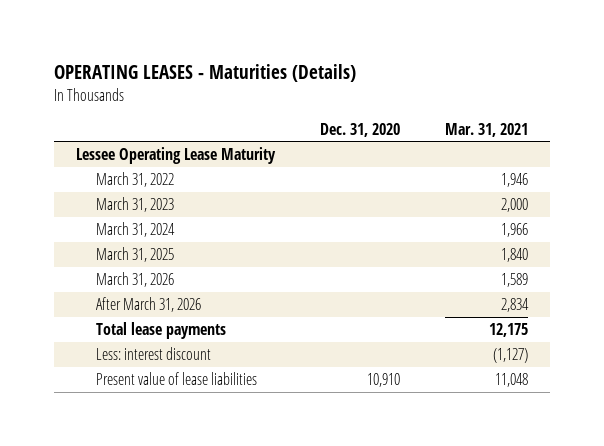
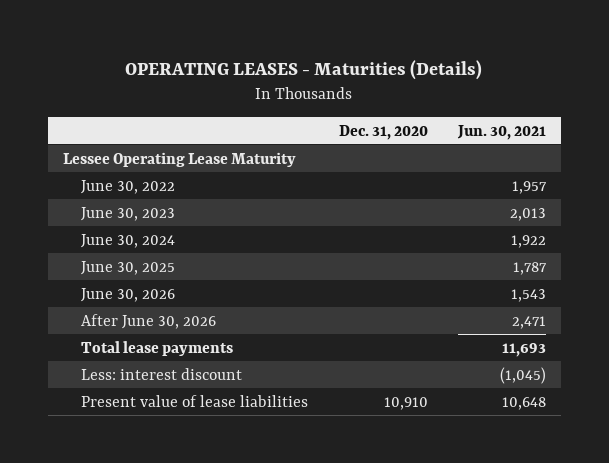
[444,122,528,137] Mar. 31, 2021 -> none
none -> [457,124,547,140] Jun. 30, 2021
[95,172,174,188] March 31, 2022 -> [81,179,176,194] June 30, 2022
[95,197,174,213] March 31, 2023 -> [81,206,176,221] June 30, 2023
[95,222,175,238] March 31, 2024 -> [81,233,176,248] June 30, 2024
[95,247,174,263] March 31, 2025 -> [81,260,176,275] June 30, 2025
[95,272,174,288] March 31, 2026 -> [81,287,176,302] June 30, 2026
[95,297,201,313] After March 31, 2026 -> [81,313,217,329] After June 30, 2026

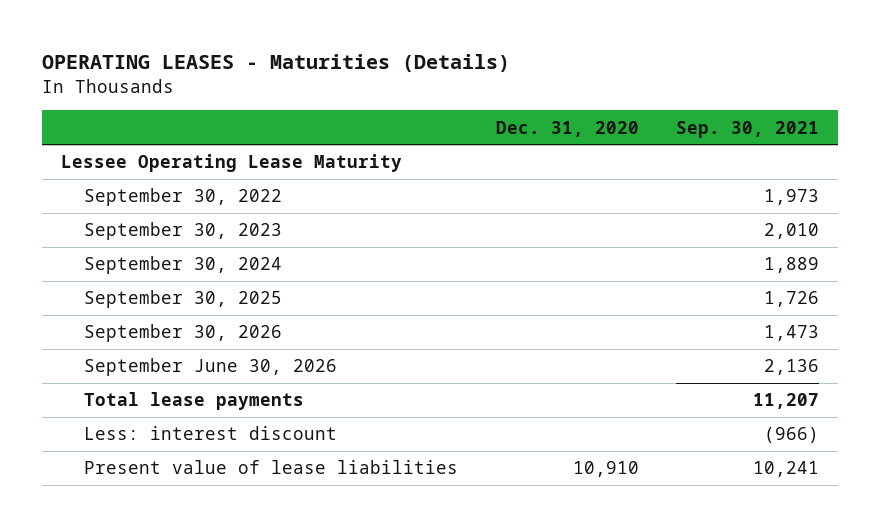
[457,124,547,140] Jun. 30, 2021 -> none
none -> [676,120,820,138] Sep. 30, 2021
[81,179,176,194] June 30, 2022 -> [84,188,283,207] September 30, 2022
[81,206,176,221] June 30, 2023 -> [84,222,283,241] September 30, 2023
[81,233,176,248] June 30, 2024 -> [84,256,283,275] September 30, 2024
[81,260,176,275] June 30, 2025 -> [84,290,283,309] September 30, 2025
[81,287,176,302] June 30, 2026 -> [84,324,283,343] September 30, 2026
[81,313,217,329] After June 30, 2026 -> [84,358,338,377] September June 30, 2026

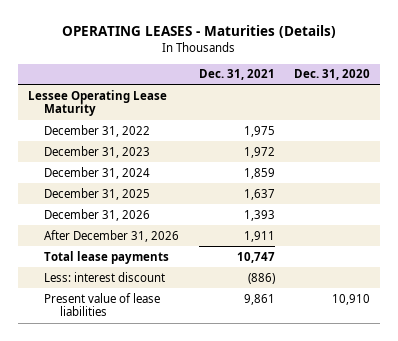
[676,120,820,138] Sep. 30, 2021 -> none
none -> [198,69,275,81] Dec. 31, 2021
[84,188,283,207] September 30, 2022 -> [44,124,151,137] December 31, 2022
[84,222,283,241] September 30, 2023 -> [44,145,151,158] December 31, 2023
[84,256,283,275] September 30, 2024 -> [44,166,151,179] December 31, 2024
[84,290,283,309] September 30, 2025 -> [44,187,151,200] December 31, 2025
[84,324,283,343] September 30, 2026 -> [44,208,151,221] December 31, 2026
[84,358,338,377] September June 30, 2026 -> [44,229,180,242] After December 31, 2026

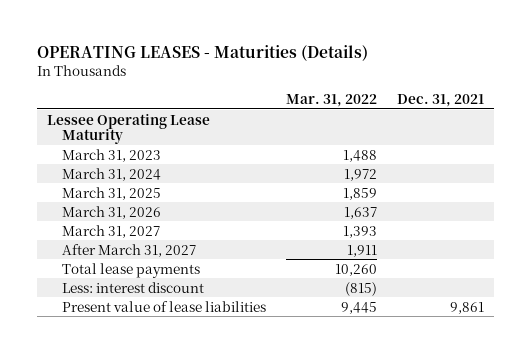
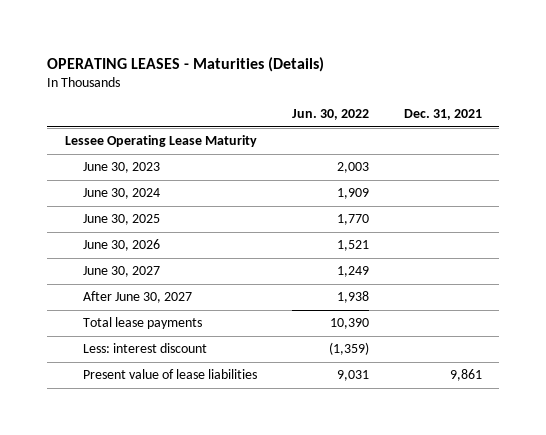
[286,94,378,108] Mar. 31, 2022 -> none
none -> [291,109,369,121] Jun. 30, 2022
[61,148,161,162] March 31, 2023 -> [82,162,160,174] June 30, 2023
[61,167,161,181] March 31, 2024 -> [82,188,160,200] June 30, 2024
[61,186,161,200] March 31, 2025 -> [82,214,160,226] June 30, 2025
[61,205,161,219] March 31, 2026 -> [82,239,160,252] June 30, 2026
[61,224,160,238] March 31, 2027 -> [82,266,160,278] June 30, 2027
[61,243,196,257] After March 31, 2027 -> [82,291,192,304] After June 30, 2027

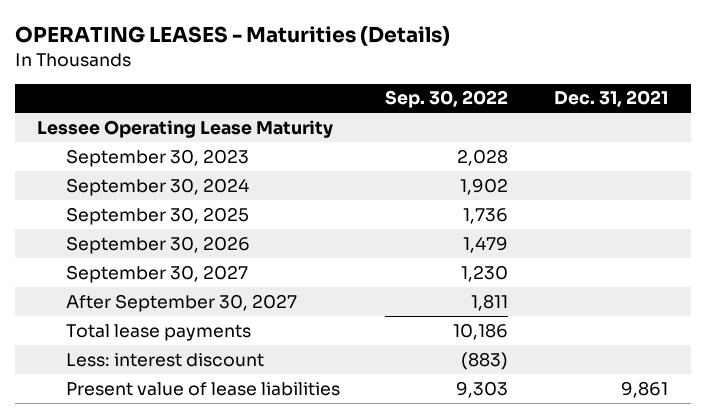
[291,109,369,121] Jun. 30, 2022 -> none
none -> [385,90,509,109] Sep. 30, 2022
[82,162,160,174] June 30, 2023 -> [65,148,249,167] September 30, 2023
[82,188,160,200] June 30, 2024 -> [65,177,249,196] September 30, 2024
[82,214,160,226] June 30, 2025 -> [65,206,249,225] September 30, 2025
[82,239,160,252] June 30, 2026 -> [65,235,250,254] September 30, 2026
[82,266,160,278] June 30, 2027 -> [65,264,248,283] September 30, 2027
[82,291,192,304] After June 30, 2027 -> [65,293,297,312] After September 30, 2027

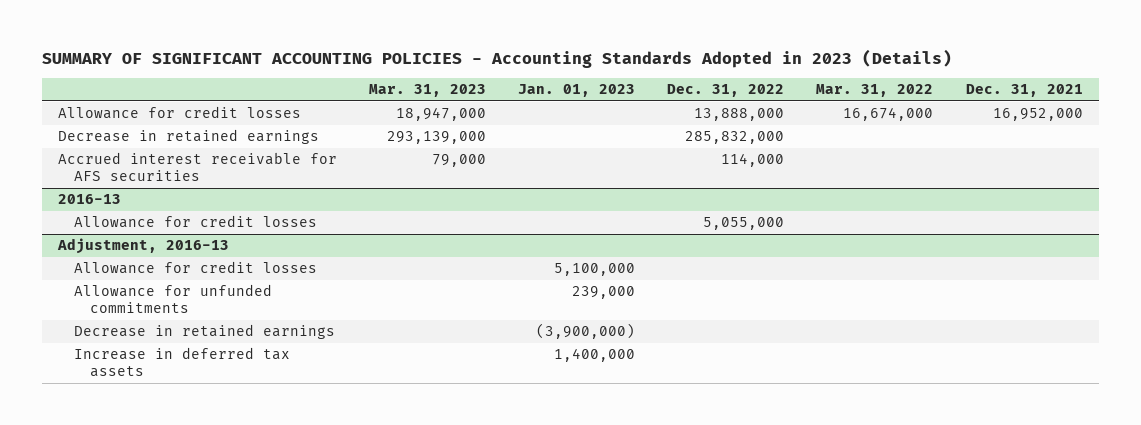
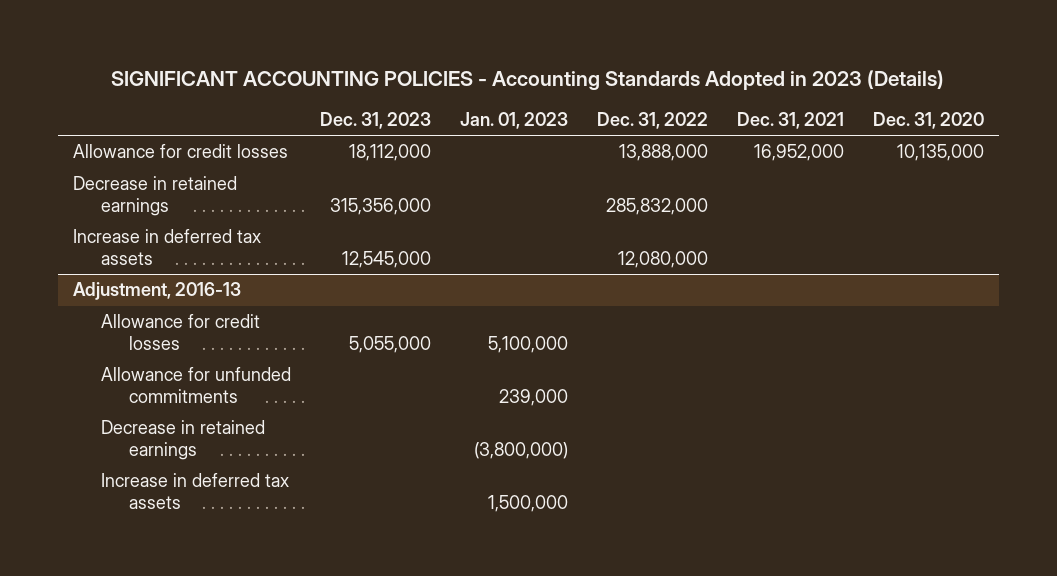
[42,48,953,68] SUMMARY OF SIGNIFICANT ACCOUNTING POLICIES - Accounting Standards Adopted in 2023 (Details) -> [111,69,945,90] SIGNIFICANT ACCOUNTING POLICIES - Accounting Standards Adopted in 2023 (Details)
[369,84,487,98] Mar. 31, 2023 -> none
[816,84,934,98] Mar. 31, 2022 -> none
none -> [319,111,431,129] Dec. 31, 2023
none -> [873,111,985,129] Dec. 31, 2020
[58,152,338,182] Accrued interest receivable for AFS securities -> none
[58,194,122,205] 2016-13 -> none
[74,215,318,229] Allowance for credit losses -> none
none -> [72,229,261,265] Increase in deferred tax assets
[536,323,636,340] (3,900,000) -> [473,441,568,459] (3,800,000)
[554,348,636,363] 1,400,000 -> [487,494,568,512] 1,500,000

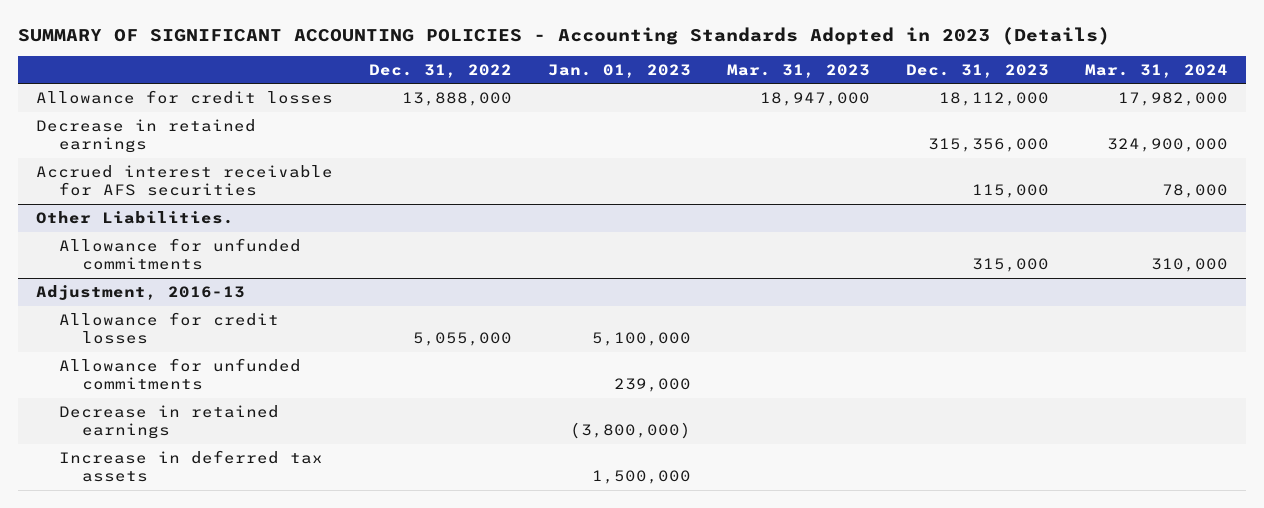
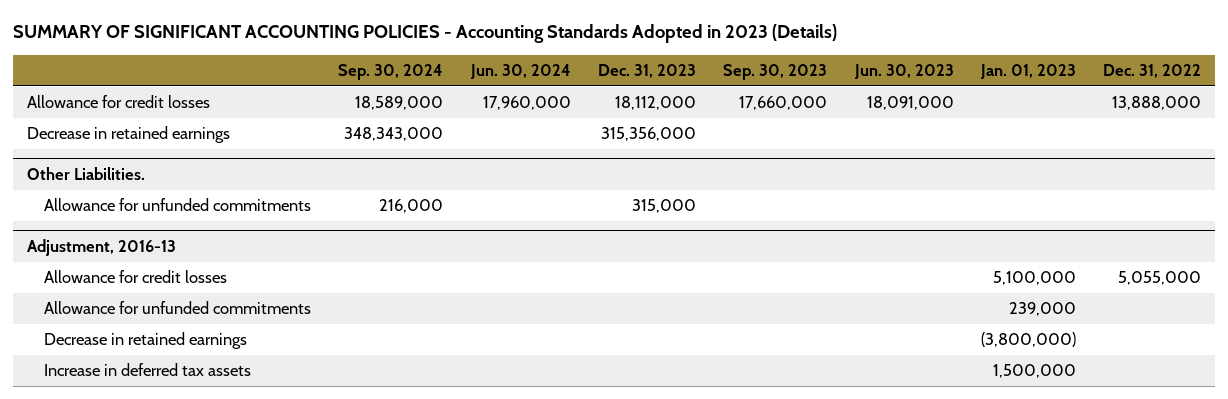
[726,63,870,78] Mar. 31, 2023 -> none
[1084,63,1228,78] Mar. 31, 2024 -> none
none -> [338,63,444,80] Sep. 30, 2024
none -> [469,63,571,79] Jun. 30, 2024
none -> [723,63,828,80] Sep. 30, 2023
none -> [853,63,954,79] Jun. 30, 2023
[35,165,333,197] Accrued interest receivable for AFS securities -> none

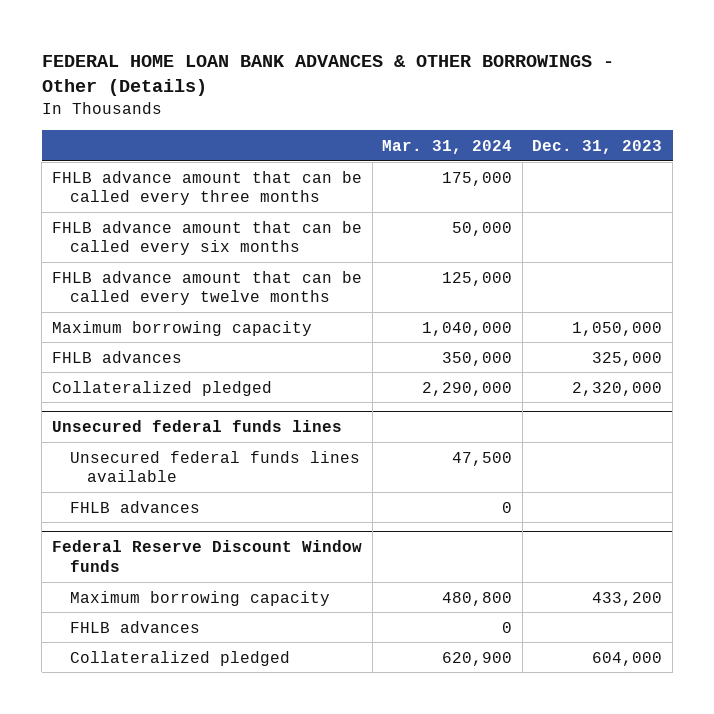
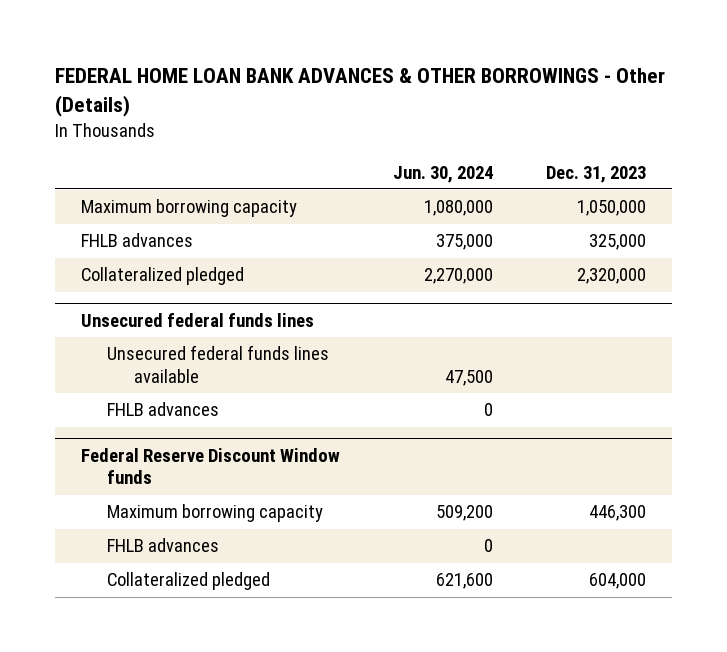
[382,139,513,154] Mar. 31, 2024 -> none
none -> [392,165,493,183] Jun. 30, 2024
[51,170,362,206] FHLB advance amount that can be called every three months -> none
[51,220,362,256] FHLB advance amount that can be called every six months -> none
[51,270,362,306] FHLB advance amount that can be called every twelve months -> none
[592,591,663,606] 433,200 -> [588,505,646,522] 446,300

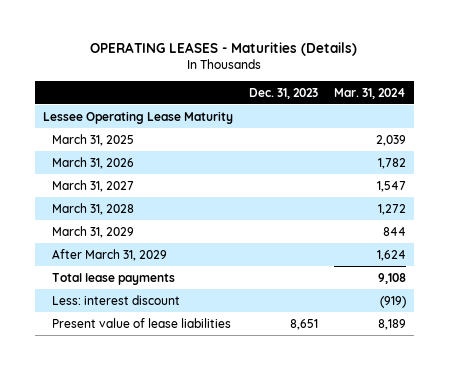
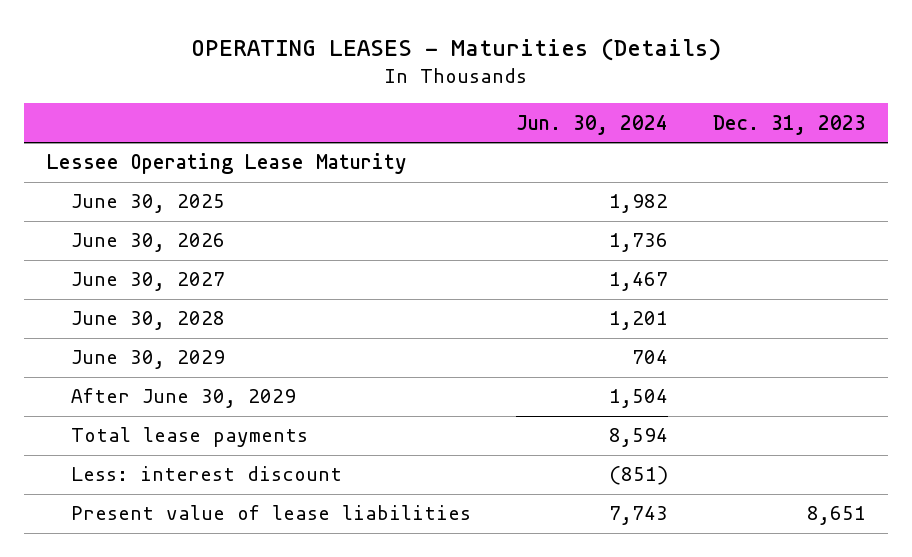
[333,87,406,99] Mar. 31, 2024 -> none
none -> [515,114,668,135] Jun. 30, 2024
[52,133,135,146] March 31, 2025 -> [70,194,225,214] June 30, 2025
[52,156,135,169] March 31, 2026 -> [70,233,225,253] June 30, 2026
[52,179,135,192] March 31, 2027 -> [70,272,225,292] June 30, 2027
[52,202,135,215] March 31, 2028 -> [70,311,225,331] June 30, 2028
[52,225,135,238] March 31, 2029 -> [70,350,225,370] June 30, 2029
[52,248,168,261] After March 31, 2029 -> [70,388,296,409] After June 30, 2029

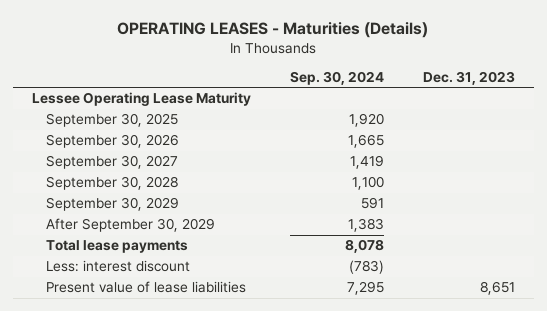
[515,114,668,135] Jun. 30, 2024 -> none
none -> [289,71,384,86] Sep. 30, 2024
[70,194,225,214] June 30, 2025 -> [46,113,179,128] September 30, 2025
[70,233,225,253] June 30, 2026 -> [46,134,180,149] September 30, 2026
[70,272,225,292] June 30, 2027 -> [46,155,179,170] September 30, 2027
[70,311,225,331] June 30, 2028 -> [46,176,179,191] September 30, 2028
[70,350,225,370] June 30, 2029 -> [46,197,180,212] September 30, 2029
[70,388,296,409] After June 30, 2029 -> [46,218,216,233] After September 30, 2029

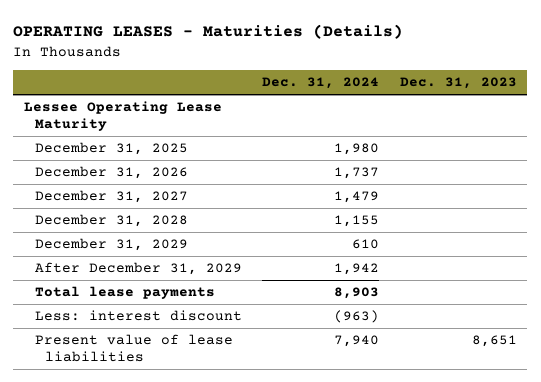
[289,71,384,86] Sep. 30, 2024 -> none
none -> [262,77,380,90] Dec. 31, 2024
[46,113,179,128] September 30, 2025 -> [34,142,188,156] December 31, 2025
[46,134,180,149] September 30, 2026 -> [34,166,188,180] December 31, 2026
[46,155,179,170] September 30, 2027 -> [34,190,188,204] December 31, 2027
[46,176,179,191] September 30, 2028 -> [34,214,188,228] December 31, 2028
[46,197,180,212] September 30, 2029 -> [34,238,188,252] December 31, 2029
[46,218,216,233] After September 30, 2029 -> [34,262,242,276] After December 31, 2029

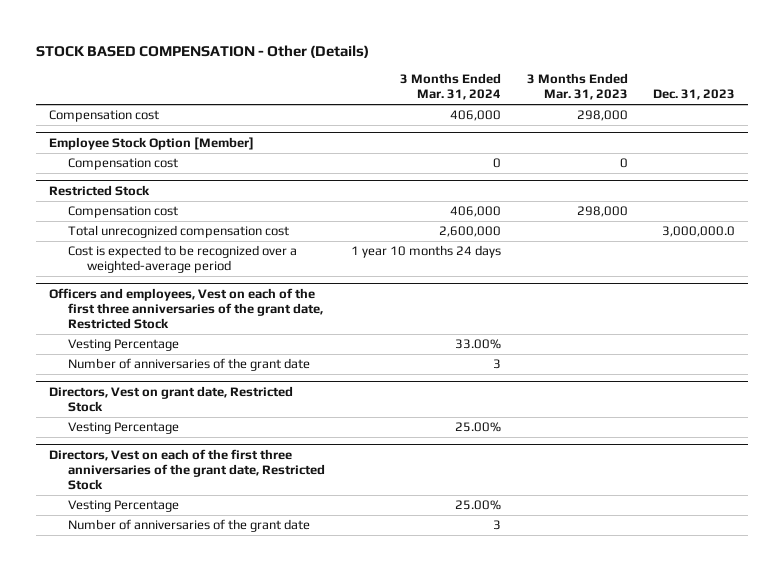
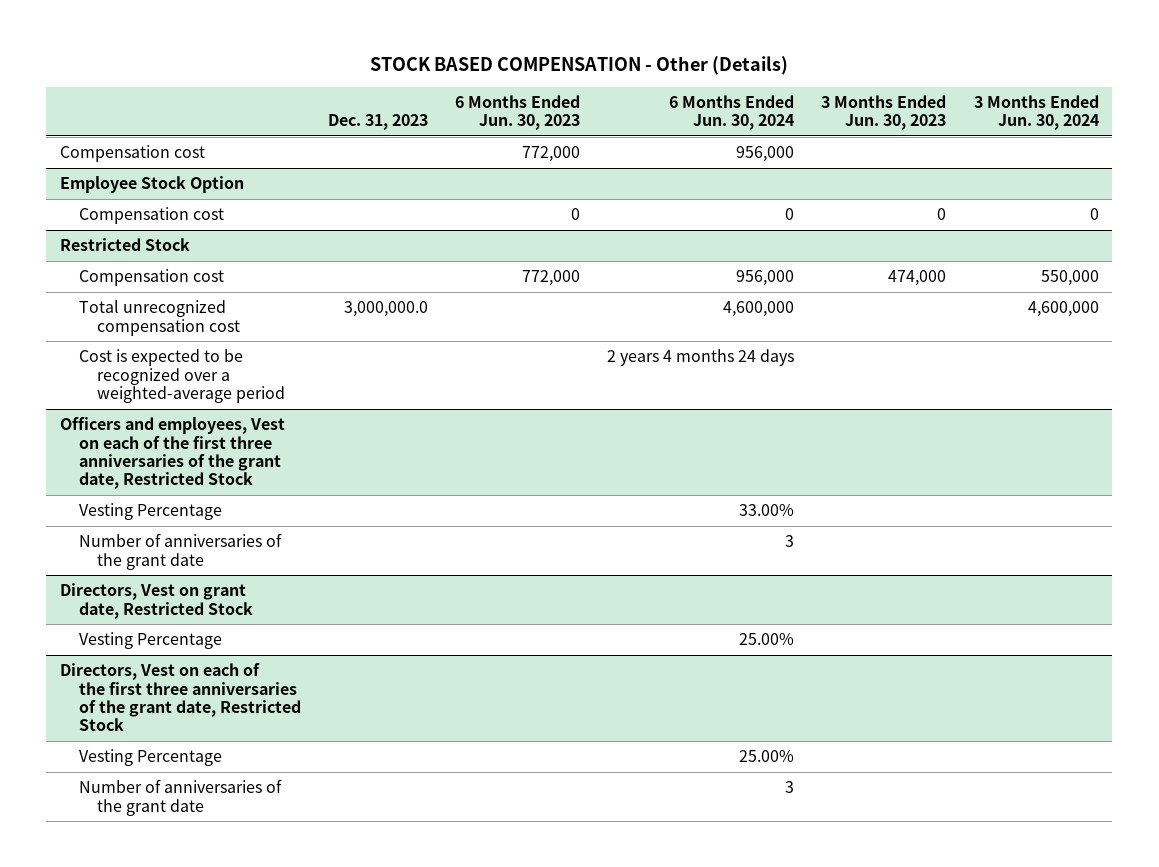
[399,73,501,101] 3 Months Ended Mar. 31, 2024 -> none
[526,73,628,101] 3 Months Ended Mar. 31, 2023 -> none
none -> [454,94,580,131] 6 Months Ended Jun. 30, 2023
none -> [669,94,795,131] 6 Months Ended Jun. 30, 2024
none -> [821,94,947,131] 3 Months Ended Jun. 30, 2023
none -> [973,94,1099,131] 3 Months Ended Jun. 30, 2024
[49,136,255,150] Employee Stock Option [Member] -> [59,176,244,194] Employee Stock Option

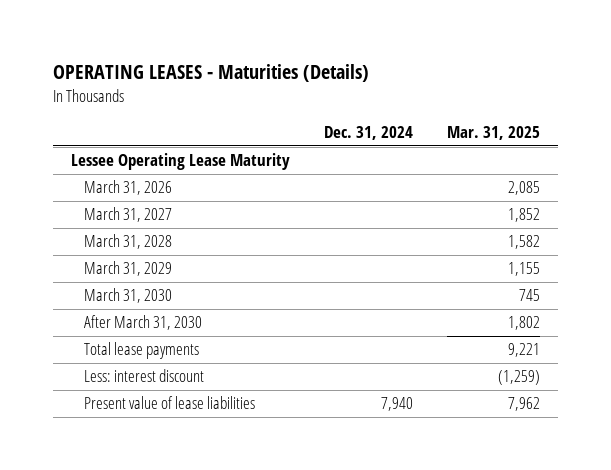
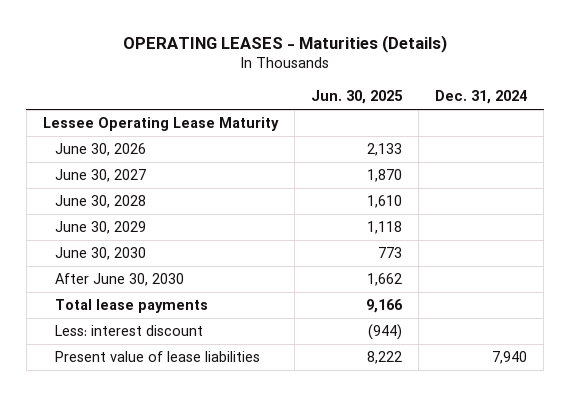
[447,126,541,141] Mar. 31, 2025 -> none
none -> [310,90,403,105] Jun. 30, 2025
[84,180,173,196] March 31, 2026 -> [55,143,147,157] June 30, 2026
[84,207,173,223] March 31, 2027 -> [55,169,147,183] June 30, 2027
[84,234,173,250] March 31, 2028 -> [55,195,147,209] June 30, 2028
[84,261,173,277] March 31, 2029 -> [55,221,147,235] June 30, 2029
[84,288,173,304] March 31, 2030 -> [55,247,147,261] June 30, 2030
[84,315,203,331] After March 31, 2030 -> [55,273,185,287] After June 30, 2030

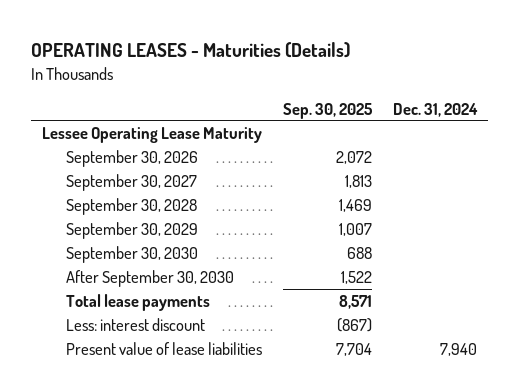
[310,90,403,105] Jun. 30, 2025 -> none
none -> [283,102,374,119] Sep. 30, 2025
[55,143,147,157] June 30, 2026 -> [66,150,199,168] September 30, 2026
[55,169,147,183] June 30, 2027 -> [66,174,198,192] September 30, 2027
[55,195,147,209] June 30, 2028 -> [66,198,198,216] September 30, 2028
[55,221,147,235] June 30, 2029 -> [66,222,199,240] September 30, 2029
[55,247,147,261] June 30, 2030 -> [66,246,199,264] September 30, 2030
[55,273,185,287] After June 30, 2030 -> [66,270,235,288] After September 30, 2030

